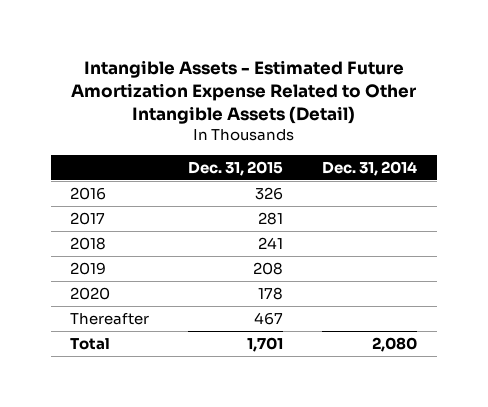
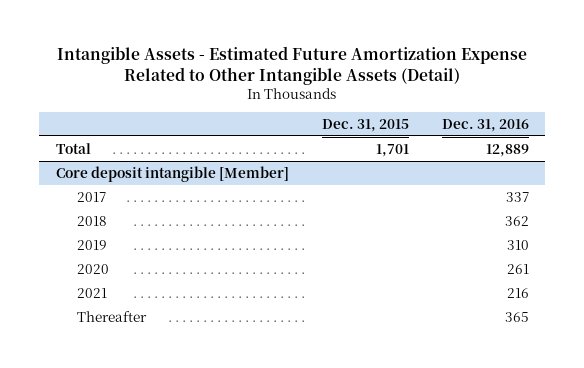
[322,160,418,176] Dec. 31, 2014 -> none
none -> [441,118,529,132] Dec. 31, 2016
[70,186,107,200] 2016 -> none
[70,211,106,225] 2017 -> none
[70,236,107,250] 2018 -> none
[70,261,107,275] 2019 -> none
[70,286,111,300] 2020 -> none
[70,312,150,325] Thereafter -> none
none -> [55,165,289,182] Core deposit intangible [Member]
none -> [76,191,106,202] 2017
none -> [76,215,107,226] 2018
none -> [76,239,107,250] 2019
none -> [76,263,109,274] 2020
none -> [76,287,107,298] 2021
none -> [76,310,147,322] Thereafter

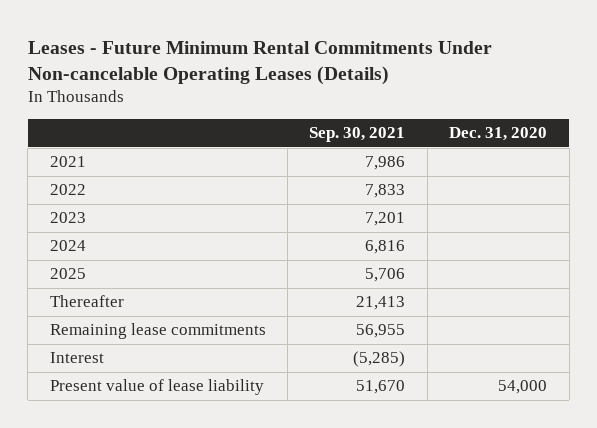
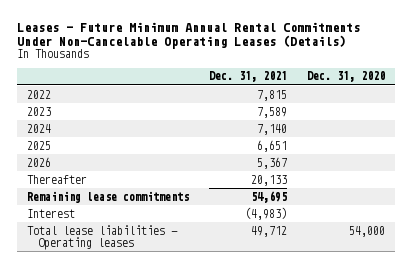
[27,40,492,85] Leases - Future Minimum Rental Commitments Under Non-cancelable Operating Leases (Details) -> [17,21,361,49] Leases - Future Minimum Annual Rental Commitments Under Non-Cancelable Operating Leases (Details)
[309,127,406,143] Sep. 30, 2021 -> none
none -> [208,71,287,83] Dec. 31, 2021
[49,156,86,168] 2021 -> none
none -> [27,156,52,167] 2026
[49,379,264,396] Present value of lease liability -> [27,224,179,250] Total lease liabilities - Operating leases

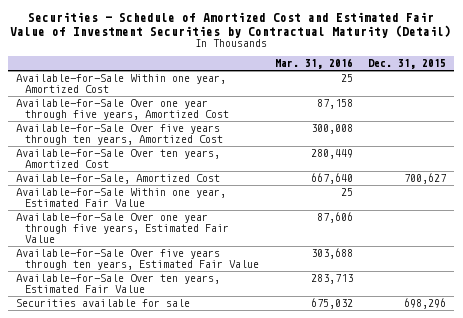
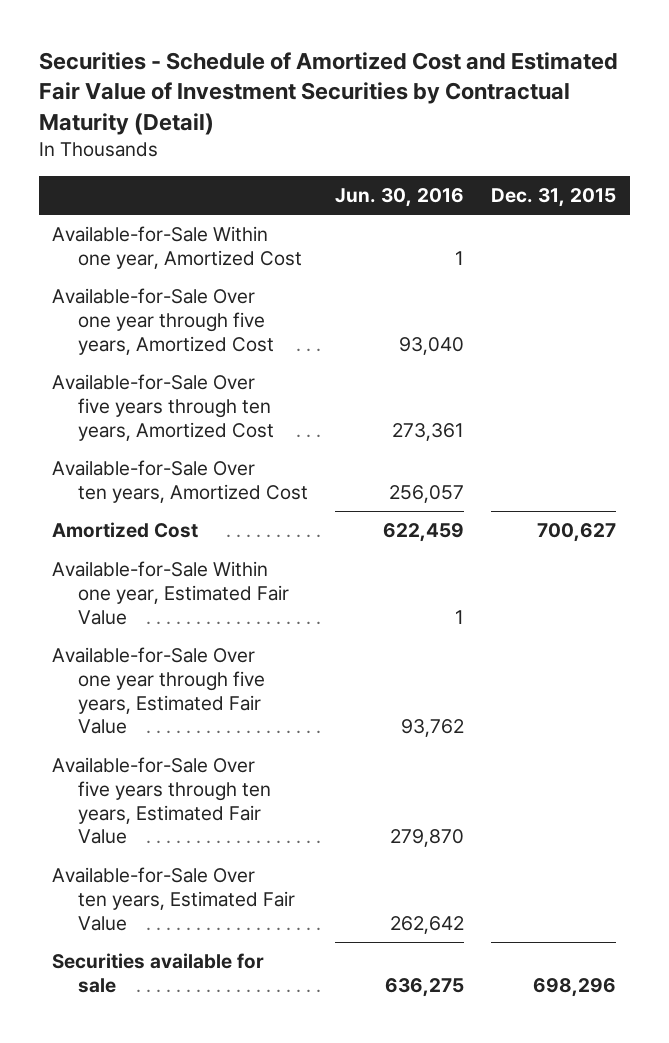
[274,58,353,70] Mar. 31, 2016 -> none
none -> [335,188,465,208] Jun. 30, 2016
[16,174,221,185] Available-for-Sale, Amortized Cost -> [52,522,199,539] Amortized Cost

